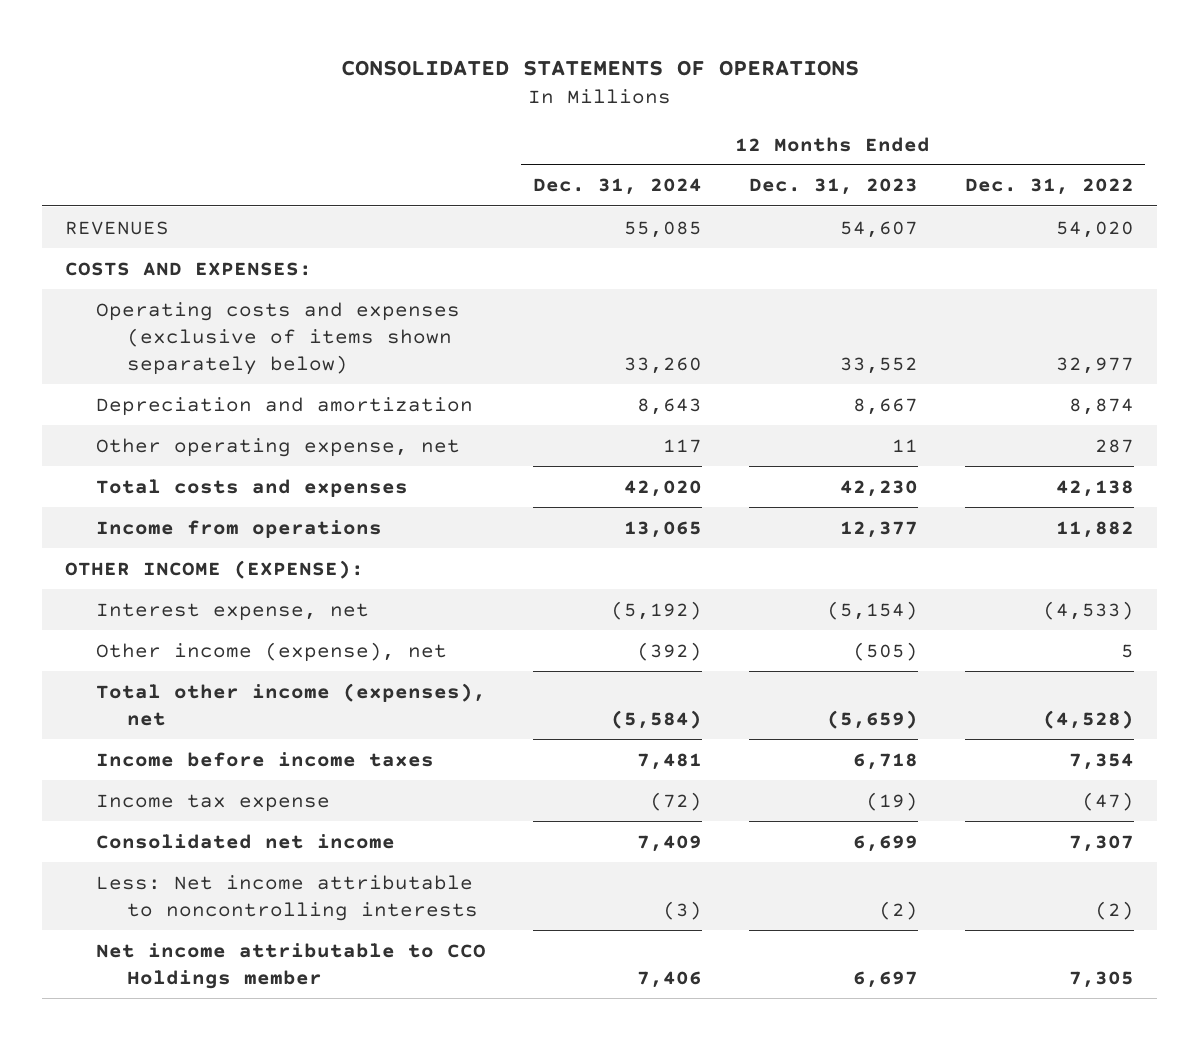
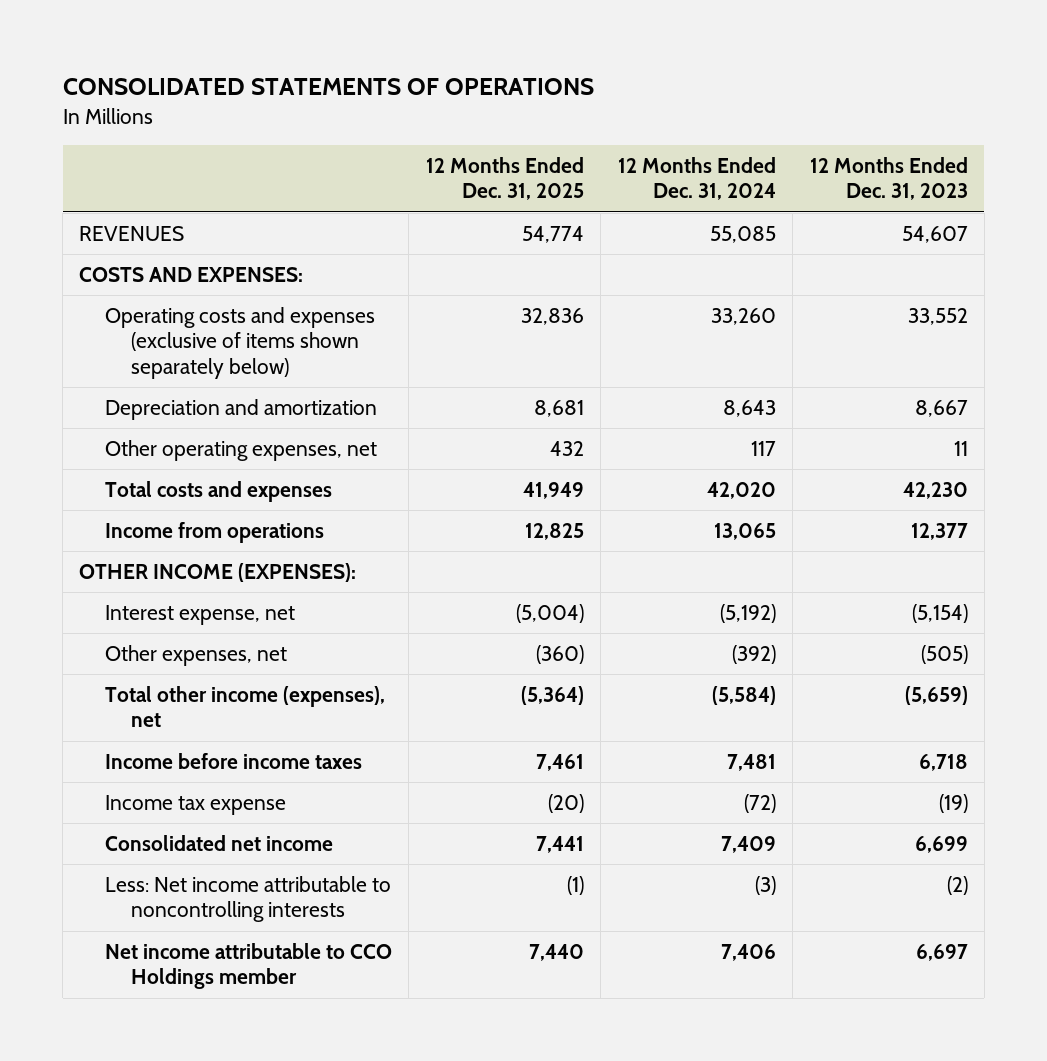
[964,178,1134,196] Dec. 31, 2022 -> none
none -> [425,156,584,201] 12 Months Ended Dec. 31, 2025
[96,437,461,457] Other operating expense, net -> [105,439,378,461] Other operating expenses, net
[65,559,365,579] OTHER INCOME (EXPENSE): -> [79,562,357,582] OTHER INCOME (EXPENSES):
[96,641,448,662] Other income (expense), net -> [105,644,288,666] Other expenses, net

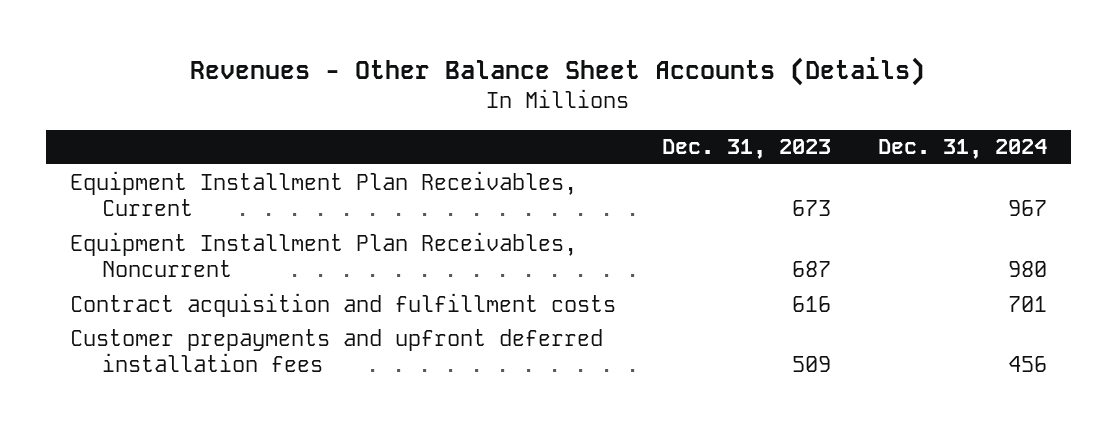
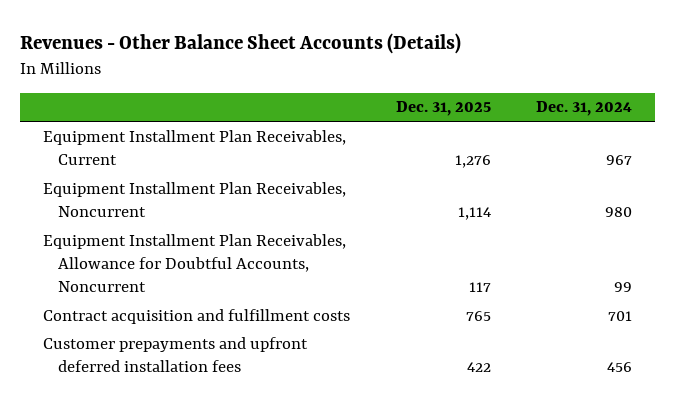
[662,139,832,160] Dec. 31, 2023 -> none
none -> [395,101,491,117] Dec. 31, 2025
none -> [43,233,347,293] Equipment Installment Plan Receivables, Allowance for Doubtful Accounts, Noncurrent

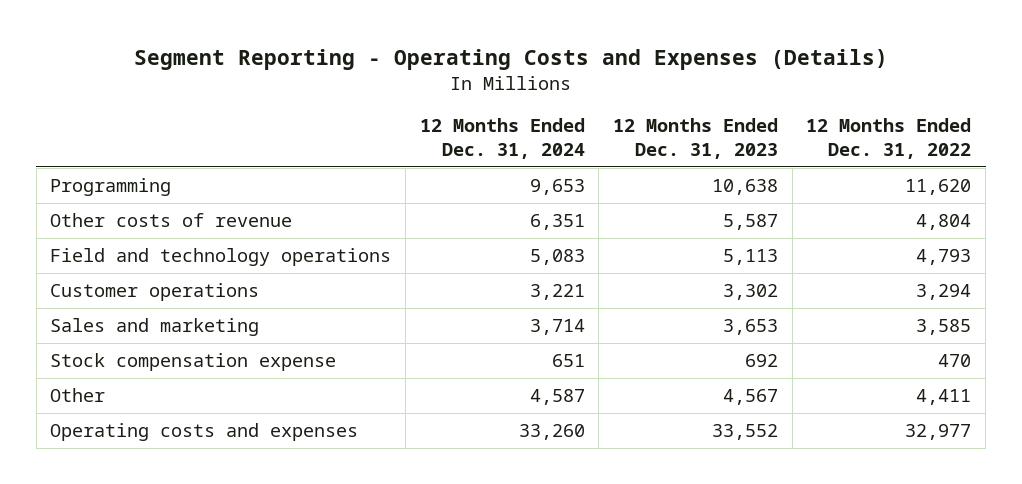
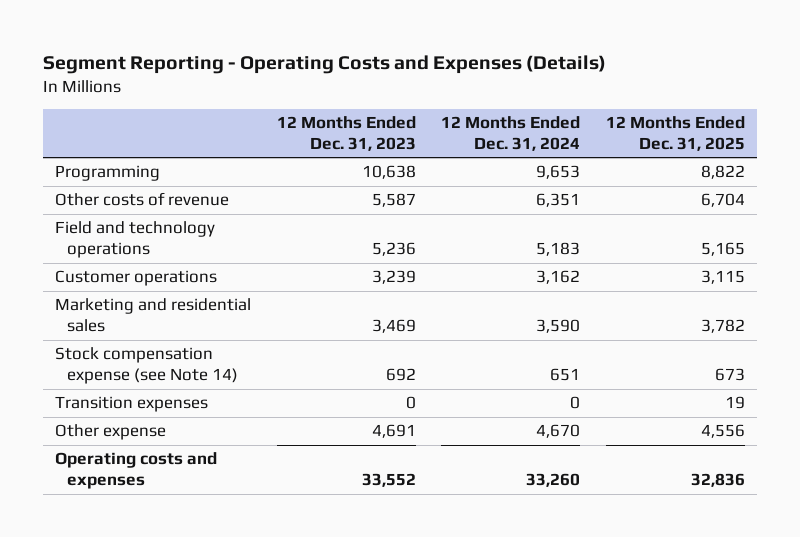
[806,118,972,159] 12 Months Ended Dec. 31, 2022 -> none
none -> [605,116,745,151] 12 Months Ended Dec. 31, 2025
[529,249,585,266] 5,083 -> [536,242,581,257] 5,183
[723,249,779,266] 5,113 -> [371,242,416,257] 5,236
[529,284,585,301] 3,221 -> [536,270,581,285] 3,162
[723,284,779,301] 3,302 -> [371,270,416,285] 3,239
[50,318,260,337] Sales and marketing -> [55,298,252,333] Marketing and residential sales
[529,319,585,336] 3,714 -> [536,319,581,334] 3,590
[723,319,779,336] 3,653 -> [371,319,416,334] 3,469
[50,353,337,372] Stock compensation expense -> [55,347,239,385] Stock compensation expense (see Note 14)
none -> [55,396,209,413] Transition expenses
[50,388,106,403] Other -> [55,424,167,441] Other expense
[529,389,585,406] 4,587 -> [536,424,581,439] 4,670
[723,389,779,406] 4,567 -> [371,424,416,439] 4,691

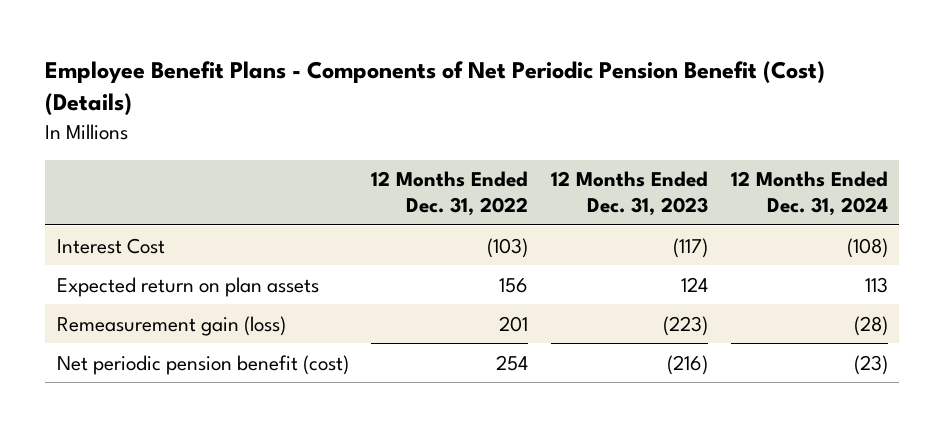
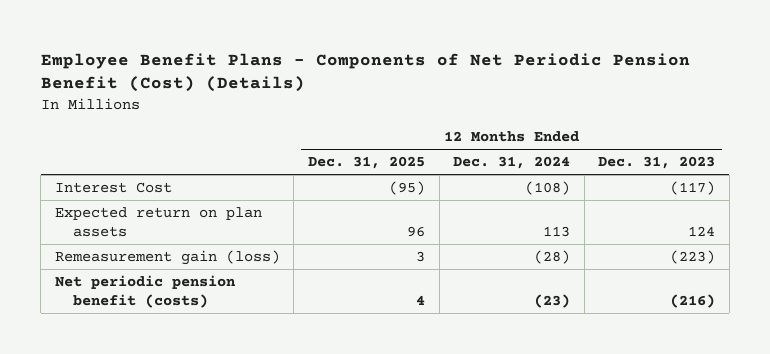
[371,171,529,216] 12 Months Ended Dec. 31, 2022 -> none
none -> [307,156,425,170] Dec. 31, 2025
[56,354,349,375] Net periodic pension benefit (cost) -> [54,274,236,309] Net periodic pension benefit (costs)

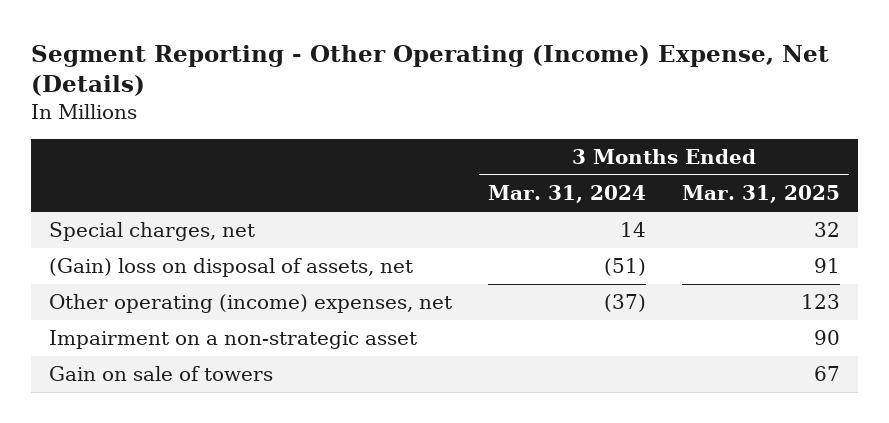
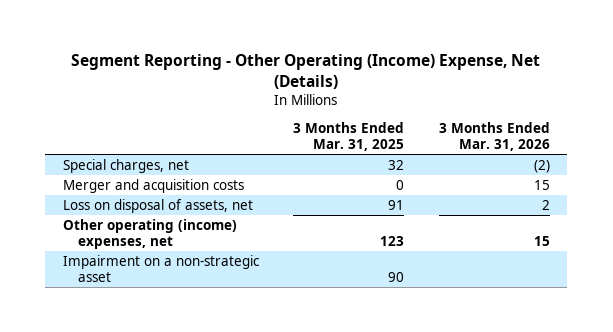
[487,185,646,204] Mar. 31, 2024 -> none
none -> [438,121,550,152] 3 Months Ended Mar. 31, 2026
none -> [62,178,244,193] Merger and acquisition costs
[48,258,413,278] (Gain) loss on disposal of assets, net -> [62,198,253,213] Loss on disposal of assets, net
[48,366,273,382] Gain on sale of towers -> none

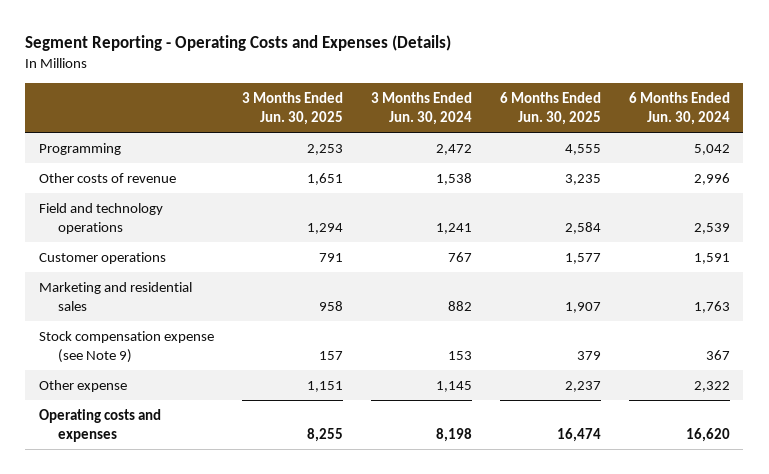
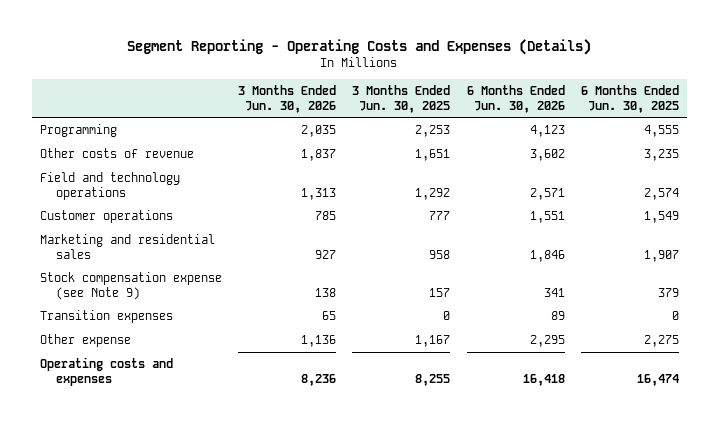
[370,92,472,125] 3 Months Ended Jun. 30, 2024 -> none
[628,92,730,125] 6 Months Ended Jun. 30, 2024 -> none
none -> [238,85,337,113] 3 Months Ended Jun. 30, 2026
none -> [466,85,565,113] 6 Months Ended Jun. 30, 2026
[307,222,344,234] 1,294 -> [415,187,451,200] 1,292
[564,221,601,234] 2,584 -> [643,187,679,200] 2,574
[319,252,344,262] 791 -> [429,211,451,221] 777
[564,252,601,264] 1,577 -> [643,211,679,224] 1,549
none -> [40,310,174,324] Transition expenses
[307,380,344,392] 1,151 -> [415,335,451,348] 1,167
[564,380,601,392] 2,237 -> [643,335,679,348] 2,275

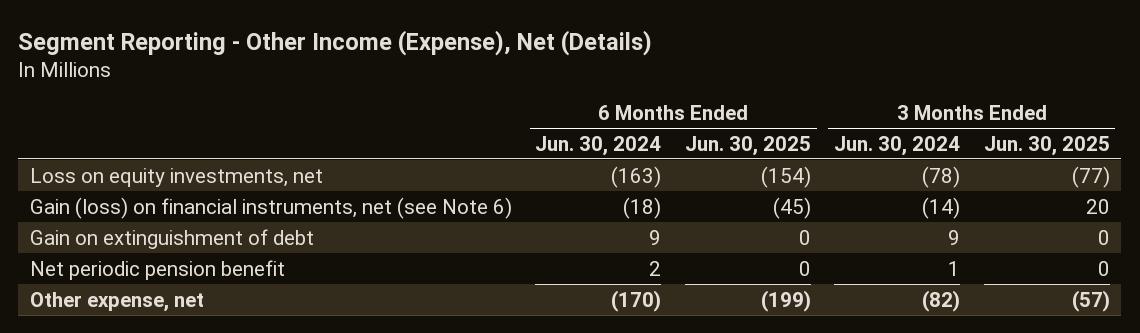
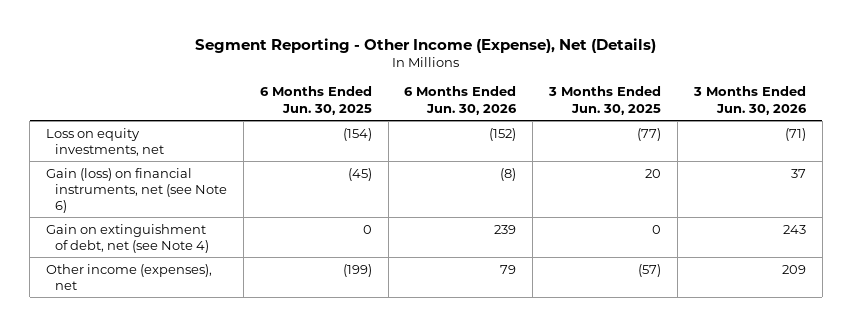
[535,135,662,156] Jun. 30, 2024 -> none
[834,135,961,156] Jun. 30, 2024 -> none
none -> [404,86,518,115] 6 Months Ended Jun. 30, 2026
none -> [692,86,807,115] 3 Months Ended Jun. 30, 2026
[30,259,286,280] Net periodic pension benefit -> none
[30,228,315,249] Gain on extinguishment of debt -> [46,223,210,253] Gain on extinguishment of debt, net (see Note 4)
[30,291,205,312] Other expense, net -> [46,263,213,290] Other income (expenses), net

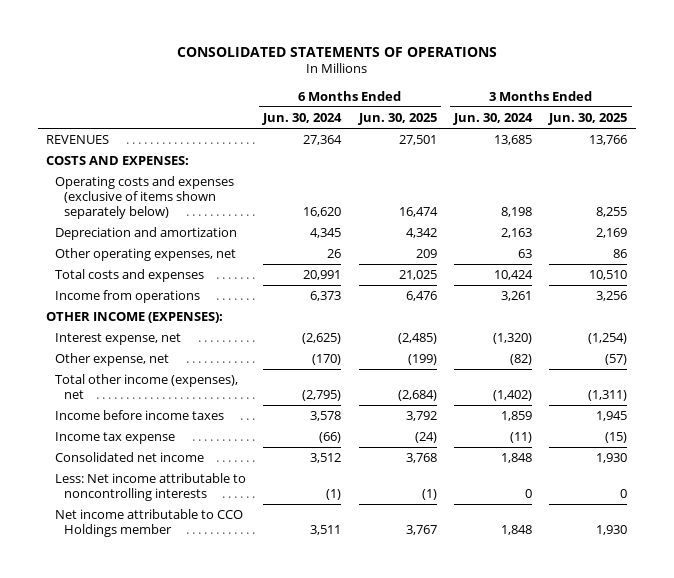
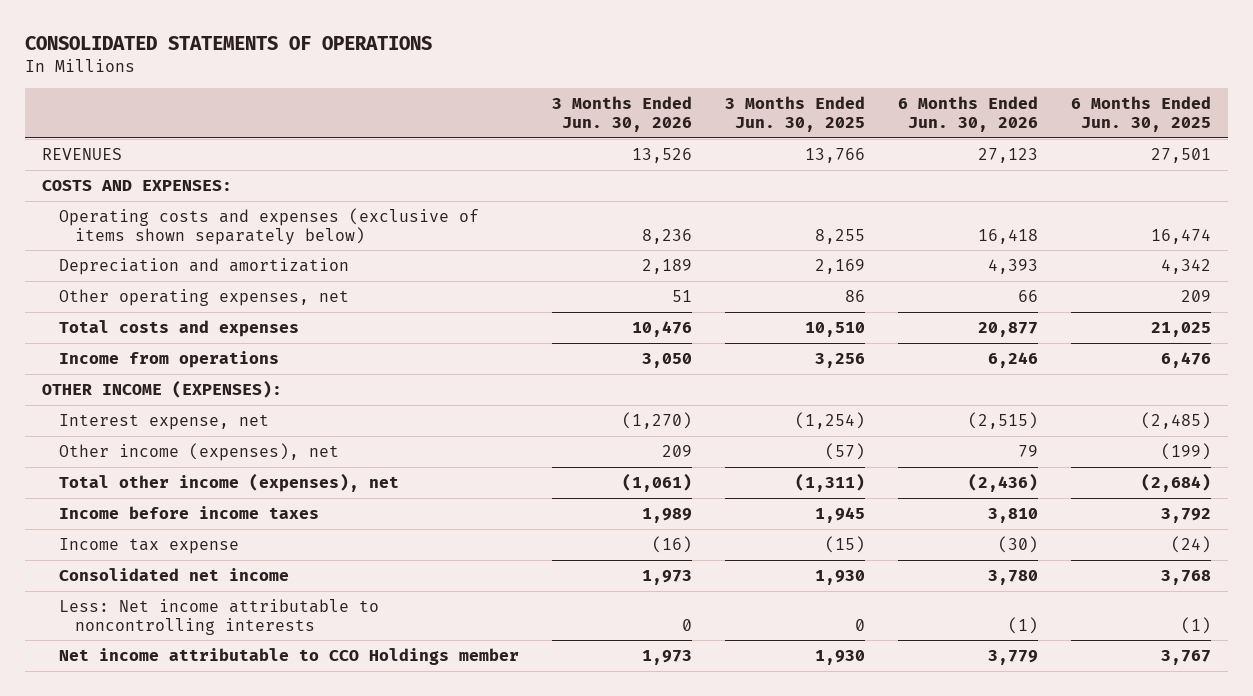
[262,112,343,125] Jun. 30, 2024 -> none
[453,112,534,125] Jun. 30, 2024 -> none
none -> [551,96,692,132] 3 Months Ended Jun. 30, 2026
none -> [898,96,1039,132] 6 Months Ended Jun. 30, 2026
[55,352,170,366] Other expense, net -> [58,442,339,461] Other income (expenses), net

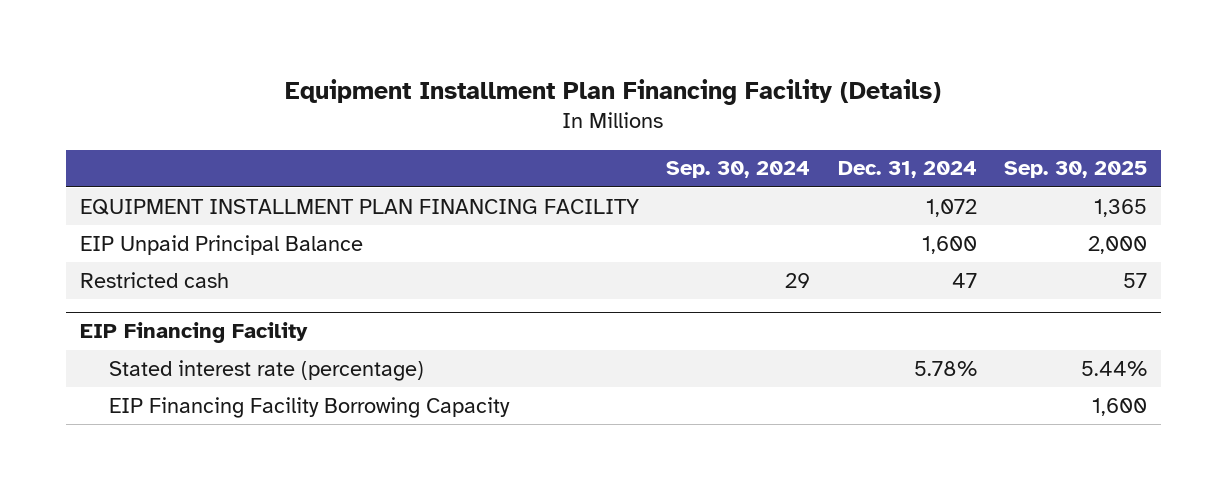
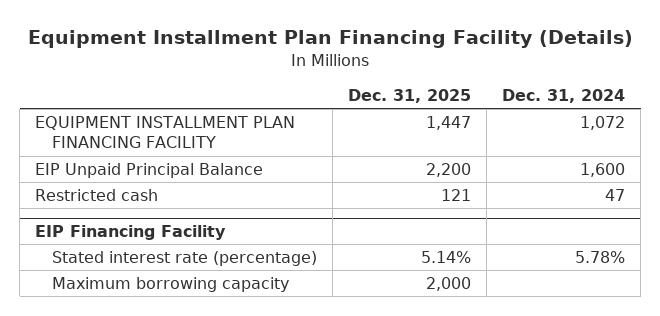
[666,161,811,179] Sep. 30, 2024 -> none
[1003,161,1147,179] Sep. 30, 2025 -> none
none -> [348,89,472,104] Dec. 31, 2025
[108,396,510,418] EIP Financing Facility Borrowing Capacity -> [52,276,290,292] Maximum borrowing capacity

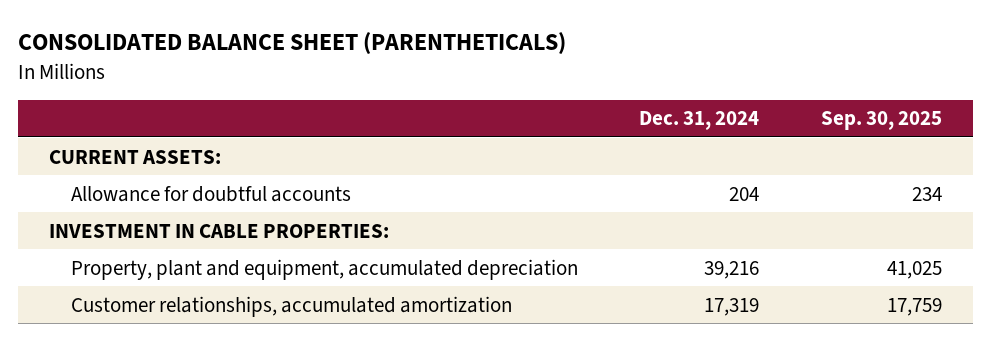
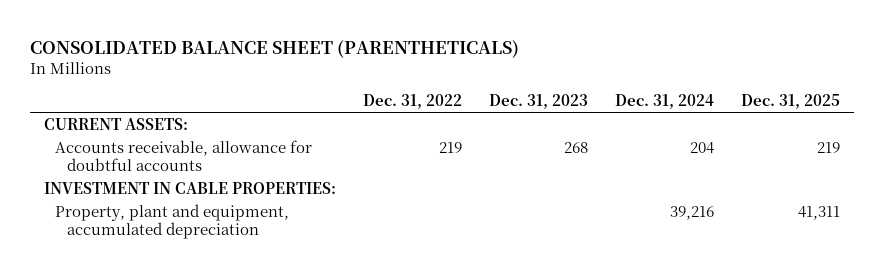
[821,111,943,131] Sep. 30, 2025 -> none
none -> [362,94,462,110] Dec. 31, 2022
none -> [489,94,589,110] Dec. 31, 2023
none -> [741,94,841,110] Dec. 31, 2025
[70,185,351,202] Allowance for doubtful accounts -> [55,139,313,171] Accounts receivable, allowance for doubtful accounts
[70,295,512,317] Customer relationships, accumulated amortization -> none

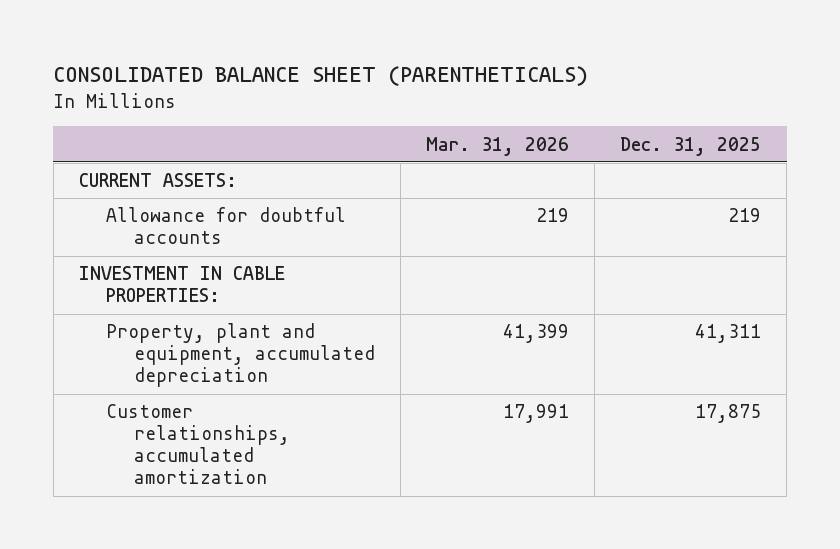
[362,94,462,110] Dec. 31, 2022 -> none
[489,94,589,110] Dec. 31, 2023 -> none
[615,94,715,110] Dec. 31, 2024 -> none
none -> [425,136,569,156] Mar. 31, 2026
[55,139,313,171] Accounts receivable, allowance for doubtful accounts -> [106,207,347,245] Allowance for doubtful accounts
none -> [106,404,290,485] Customer relationships, accumulated amortization

